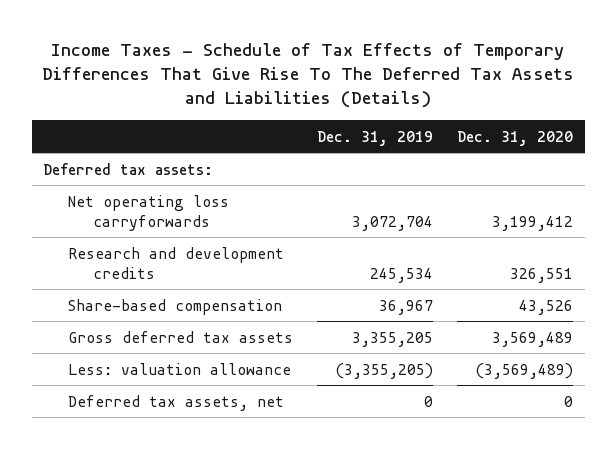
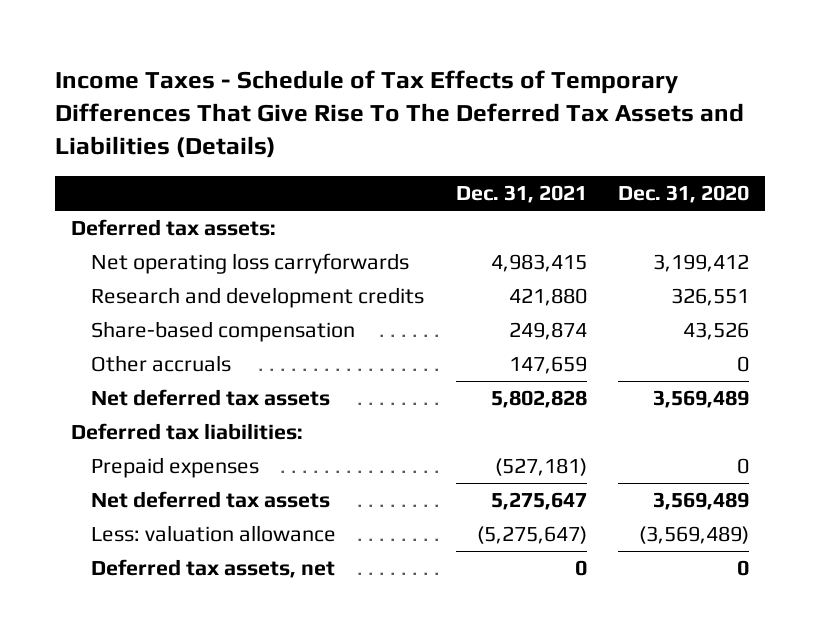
[317,130,434,146] Dec. 31, 2019 -> none
none -> [455,184,587,203] Dec. 31, 2021
none -> [91,355,232,373] Other accruals
[68,330,294,343] Gross deferred tax assets -> [91,389,331,407] Net deferred tax assets
none -> [71,423,304,441] Deferred tax liabilities:
none -> [91,457,260,479] Prepaid expenses
none -> [91,491,331,509] Net deferred tax assets

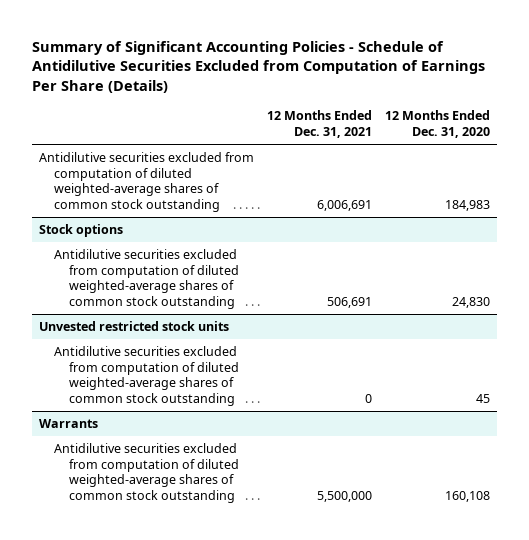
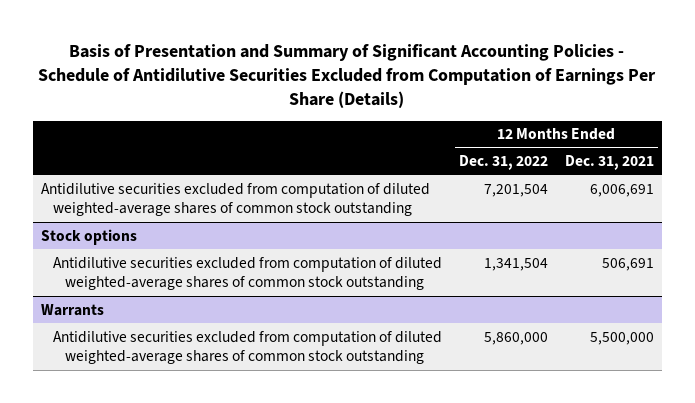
[32,40,486,93] Summary of Significant Accounting Policies - Schedule of Antidilutive Securities Excluded from Computation of Earnings Per Share (Details) -> [38,43,657,109] Basis of Presentation and Summary of Significant Accounting Policies - Schedule of Antidilutive Securities Excluded from Computation of Earnings Per Share (Details)
[385,110,491,138] 12 Months Ended Dec. 31, 2020 -> none
none -> [458,155,548,171] Dec. 31, 2022
[38,321,229,332] Unvested restricted stock units -> none
[53,346,239,406] Antidilutive securities excluded from computation of diluted weighted-average shares of common stock outstanding -> none

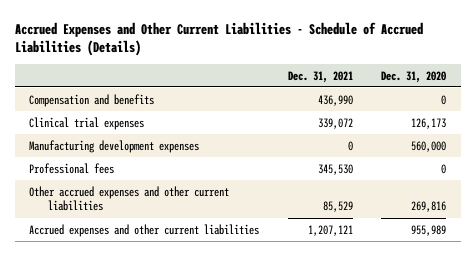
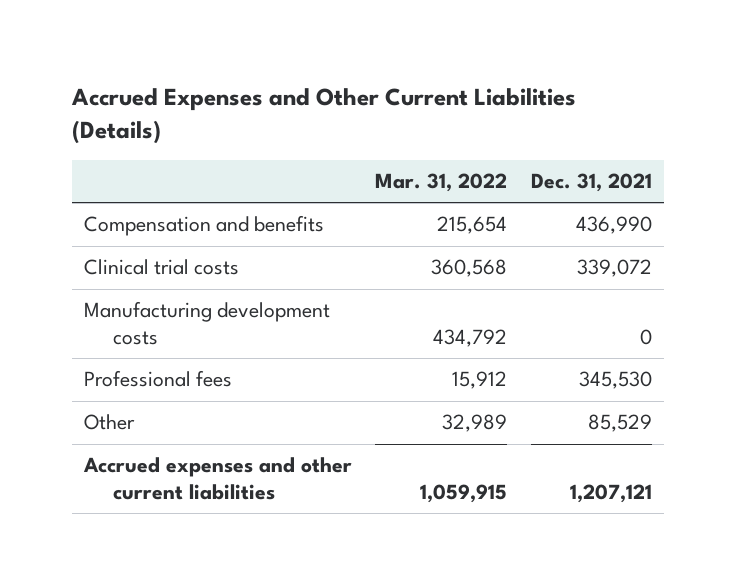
[14,21,423,57] Accrued Expenses and Other Current Liabilities - Schedule of Accrued Liabilities (Details) -> [70,88,576,145] Accrued Expenses and Other Current Liabilities (Details)
[381,70,447,83] Dec. 31, 2020 -> none
none -> [375,173,508,193] Mar. 31, 2022
[29,116,145,130] Clinical trial expenses -> [83,259,239,276] Clinical trial costs
[29,139,200,153] Manufacturing development expenses -> [83,301,330,345] Manufacturing development costs
[29,185,230,212] Other accrued expenses and other current liabilities -> [83,414,135,431] Other

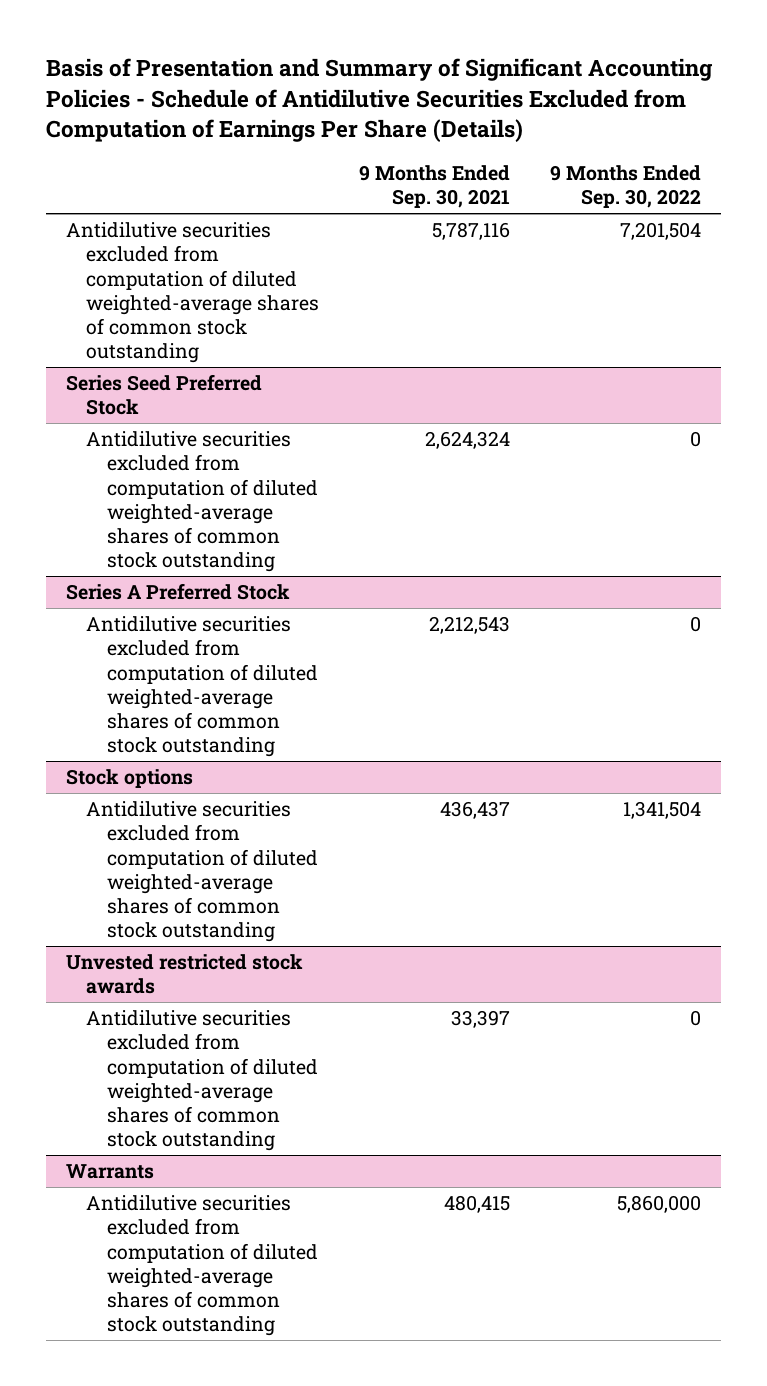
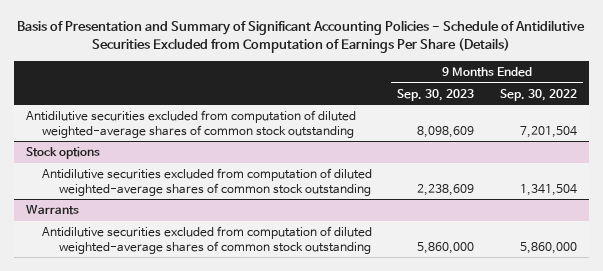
[359,164,511,209] 9 Months Ended Sep. 30, 2021 -> none
none -> [397,88,475,101] Sep. 30, 2023
[65,374,262,416] Series Seed Preferred Stock -> none
[86,431,318,573] Antidilutive securities excluded from computation of diluted weighted-average shares of common stock outstanding -> none
[65,583,290,601] Series A Preferred Stock -> none
[86,616,318,758] Antidilutive securities excluded from computation of diluted weighted-average shares of common stock outstanding -> none
[65,954,303,995] Unvested restricted stock awards -> none
[86,1010,318,1152] Antidilutive securities excluded from computation of diluted weighted-average shares of common stock outstanding -> none

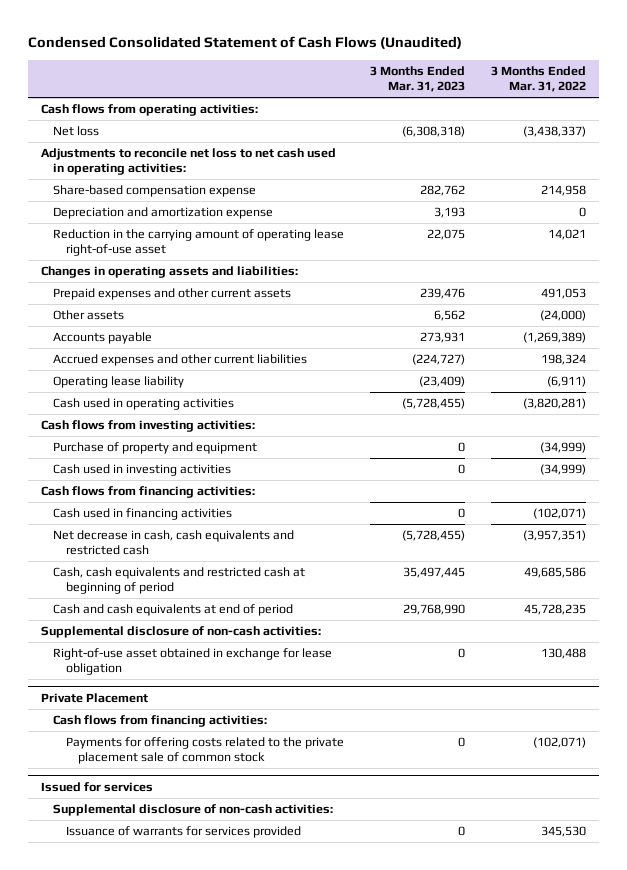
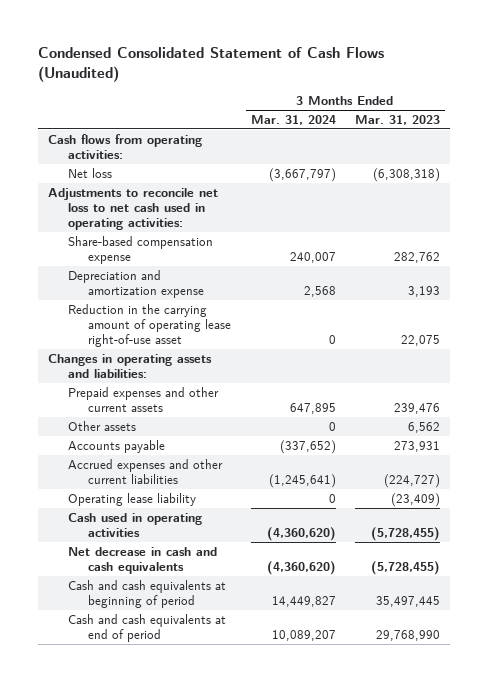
[491,66,587,93] 3 Months Ended Mar. 31, 2022 -> none
none -> [250,114,336,125] Mar. 31, 2024
[40,420,255,433] Cash flows from investing activities: -> none
[53,442,258,455] Purchase of property and equipment -> none
[53,464,232,477] Cash used in investing activities -> none
[40,486,255,499] Cash flows from financing activities: -> none
[53,508,233,521] Cash used in financing activities -> none
[53,530,295,556] Net decrease in cash, cash equivalents and restricted cash -> [68,546,218,575] Net decrease in cash and cash equivalents
[53,567,306,595] Cash, cash equivalents and restricted cash at beginning of period -> [68,579,227,609] Cash and cash equivalents at beginning of period
[40,626,321,639] Supplemental disclosure of non-cash activities: -> none
[53,648,333,676] Right-of-use asset obtained in exchange for lease obligation -> none
[40,692,148,703] Private Placement -> none
[53,715,268,728] Cash flows from financing activities: -> none
[65,737,344,765] Payments for offering costs related to the private placement sale of common stock -> none
[40,781,153,792] Issued for services -> none
[53,804,334,817] Supplemental disclosure of non-cash activities: -> none
[65,826,301,839] Issuance of warrants for services provided -> none

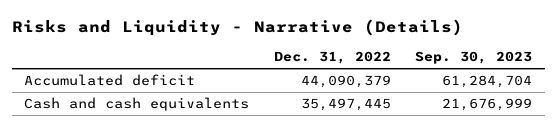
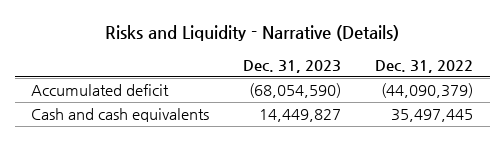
[415,51,533,65] Sep. 30, 2023 -> none
none -> [243,59,342,73] Dec. 31, 2023
[300,74,391,88] 44,090,379 -> [380,83,473,99] (44,090,379)

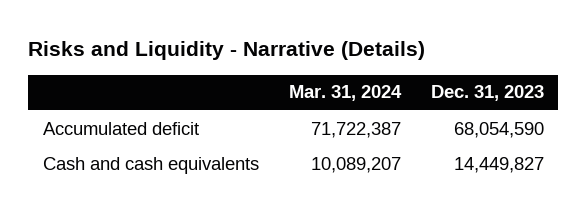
[374,59,473,73] Dec. 31, 2022 -> none
none -> [288,85,402,102] Mar. 31, 2024
[249,83,342,99] (68,054,590) -> [453,121,544,138] 68,054,590

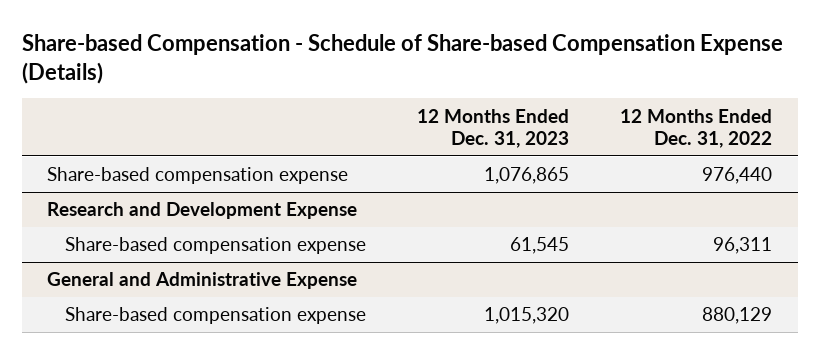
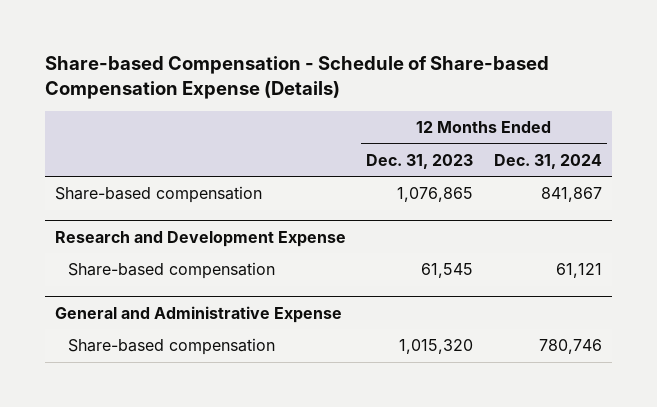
[620,108,773,148] 12 Months Ended Dec. 31, 2022 -> none
none -> [493,153,602,169] Dec. 31, 2024
[47,167,349,185] Share-based compensation expense -> [54,186,262,204] Share-based compensation
[64,237,366,255] Share-based compensation expense -> [67,262,275,280] Share-based compensation
[64,307,366,325] Share-based compensation expense -> [67,338,275,356] Share-based compensation

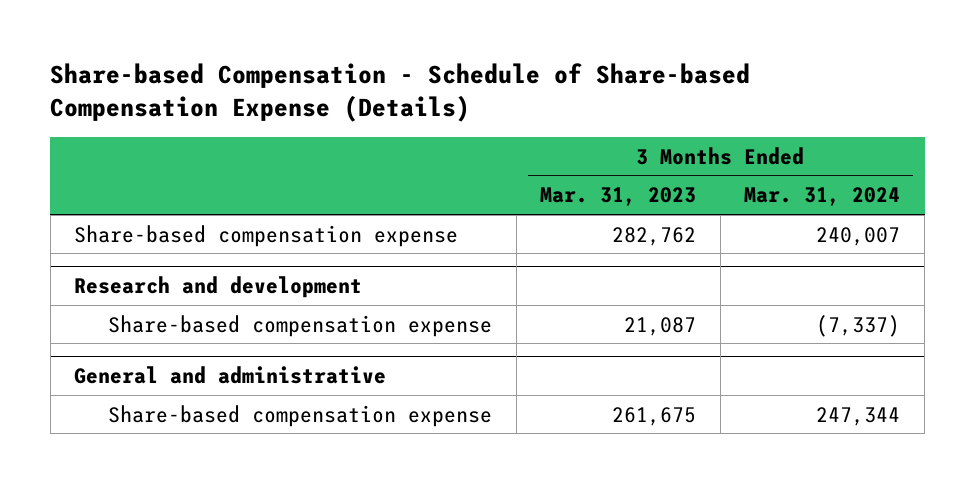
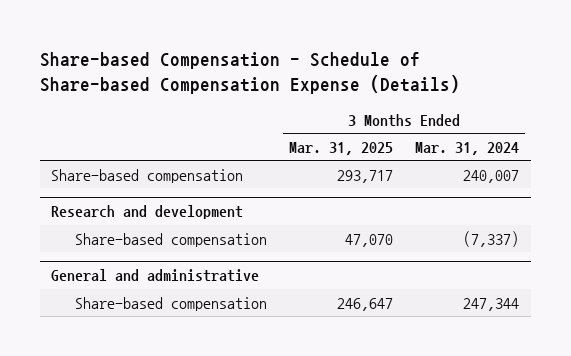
[540,187,697,207] Mar. 31, 2023 -> none
none -> [289,142,394,156] Mar. 31, 2025
[74,224,459,247] Share-based compensation expense -> [51,168,244,183] Share-based compensation
[108,314,493,337] Share-based compensation expense -> [74,232,267,247] Share-based compensation
[108,404,493,427] Share-based compensation expense -> [74,296,267,311] Share-based compensation

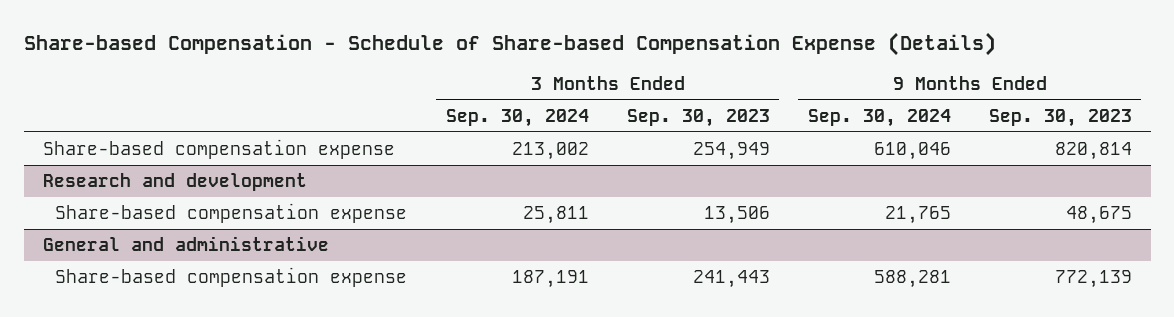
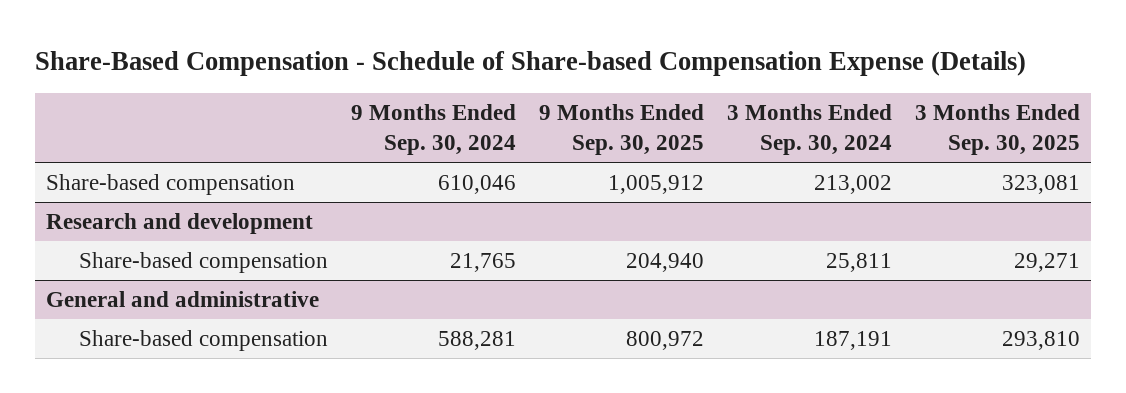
[23,32,996,57] Share-based Compensation - Schedule of Share-based Compensation Expense (Details) -> [34,51,1026,77] Share-Based Compensation - Schedule of Share-based Compensation Expense (Details)
[626,108,770,127] Sep. 30, 2023 -> none
[988,108,1132,127] Sep. 30, 2023 -> none
none -> [538,104,704,156] 9 Months Ended Sep. 30, 2025
none -> [914,104,1080,156] 3 Months Ended Sep. 30, 2025
[42,139,395,160] Share-based compensation expense -> [46,173,296,195] Share-based compensation
[55,203,408,224] Share-based compensation expense -> [78,251,328,273] Share-based compensation
[55,267,408,288] Share-based compensation expense -> [78,329,328,351] Share-based compensation

